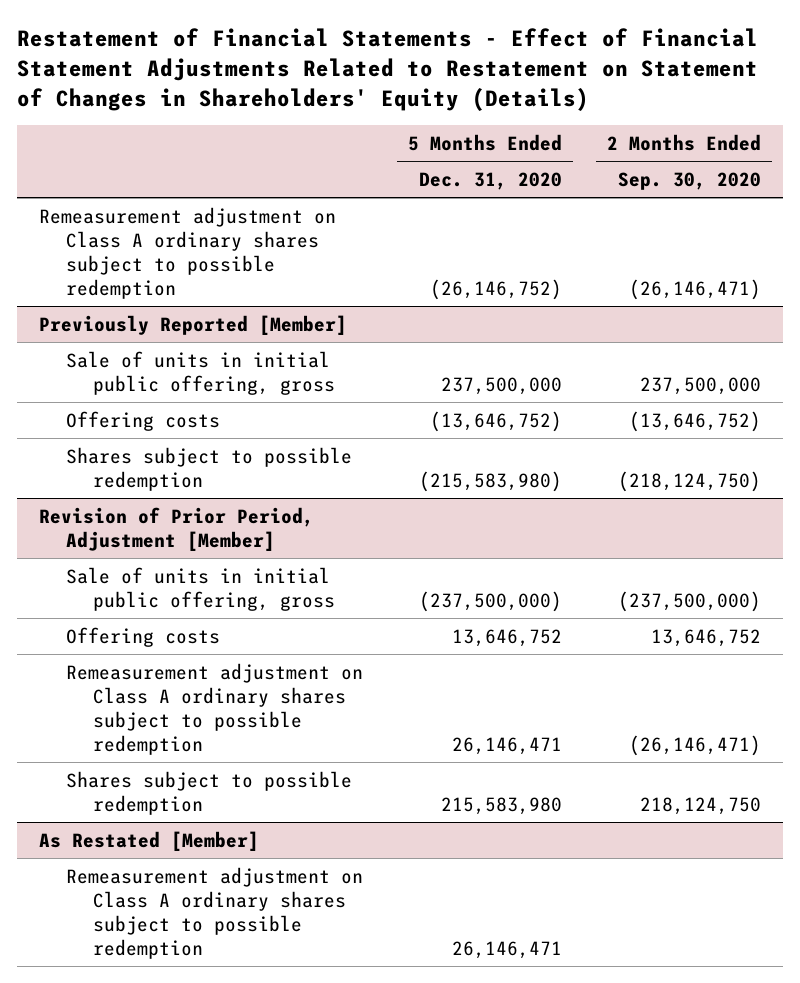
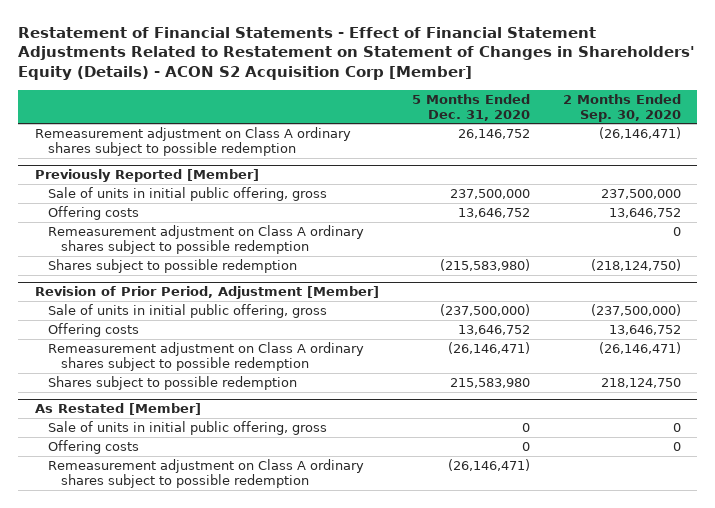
[16,28,758,112] Restatement of Financial Statements - Effect of Financial Statement Adjustments Related to Restatement on Statement of Changes in Shareholders' Equity (Details) -> [18,26,696,81] Restatement of Financial Statements - Effect of Financial Statement Adjustments Related to Restatement on Statement of Changes in Shareholders' Equity (Details) - ACON S2 Acquisition Corp [Member]
[430,278,563,300] (26,146,752) -> [457,129,530,140] 26,146,752
[430,410,563,432] (13,646,752) -> [457,208,530,219] 13,646,752
[628,410,761,432] (13,646,752) -> [608,208,681,219] 13,646,752
none -> [47,225,364,254] Remeasurement adjustment on Class A ordinary shares subject to possible redemption
[452,736,563,755] 26,146,471 -> [447,342,530,355] (26,146,471)
none -> [47,421,327,436] Sale of units in initial public offering, gross
none -> [47,440,139,455] Offering costs
[452,940,563,959] 26,146,471 -> [447,459,530,472] (26,146,471)

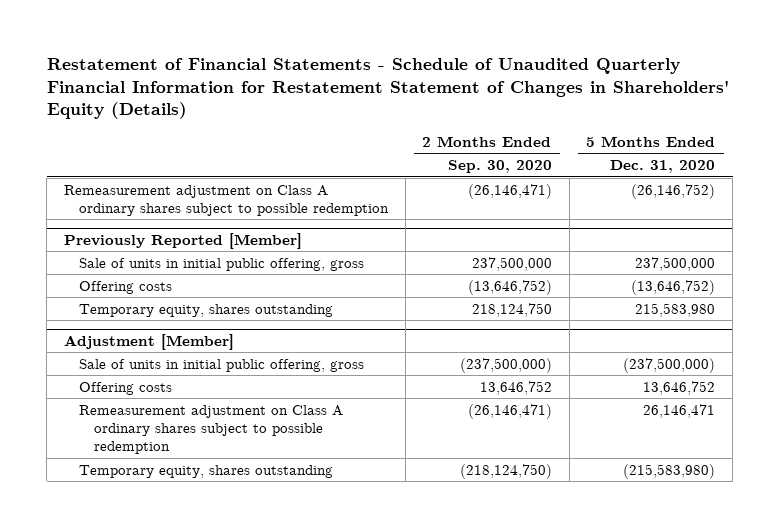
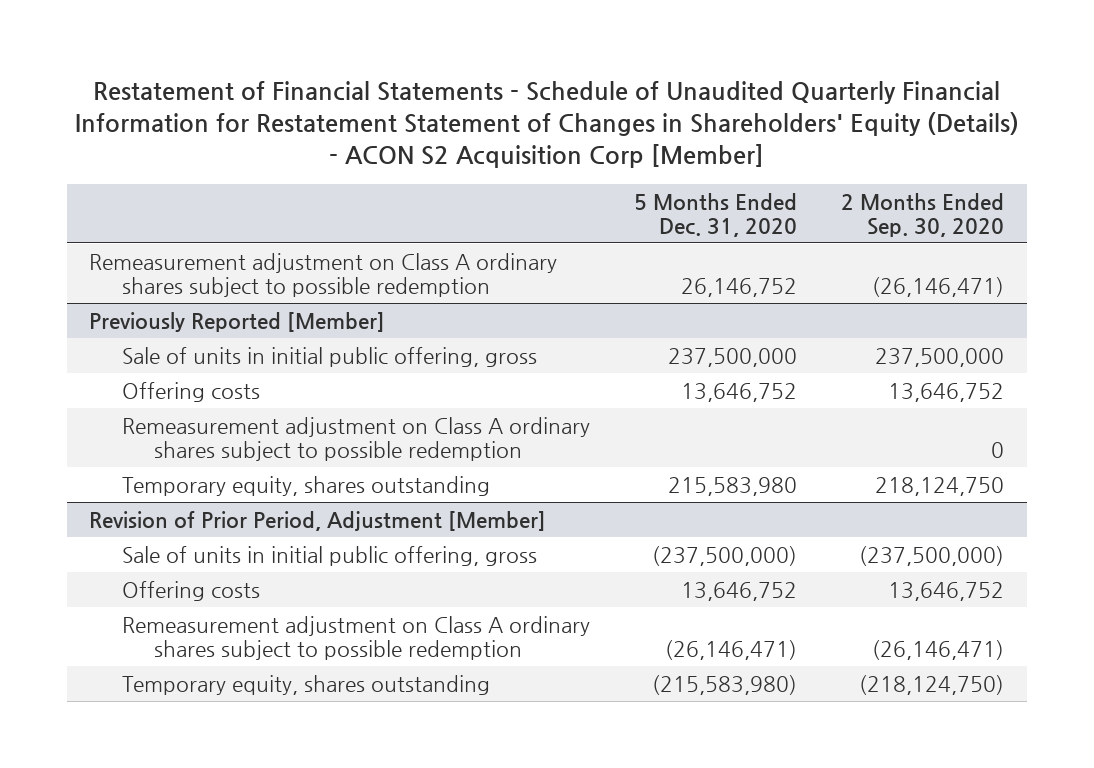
[46,57,729,120] Restatement of Financial Statements - Schedule of Unaudited Quarterly Financial Information for Restatement Statement of Changes in Shareholders' Equity (Details) -> [74,81,1019,169] Restatement of Financial Statements - Schedule of Unaudited Quarterly Financial Information for Restatement Statement of Changes in Shareholders' Equity (Details) - ACON S2 Acquisition Corp [Member]
[631,183,716,199] (26,146,752) -> [681,277,798,297] 26,146,752
[467,279,552,295] (13,646,752) -> [888,382,1005,402] 13,646,752
[631,279,716,295] (13,646,752) -> [681,382,798,402] 13,646,752
none -> [121,416,590,461] Remeasurement adjustment on Class A ordinary shares subject to possible redemption
[64,333,235,350] Adjustment [Member] -> [89,510,547,531] Revision of Prior Period, Adjustment [Member]
[643,403,716,418] 26,146,471 -> [665,639,798,660] (26,146,471)

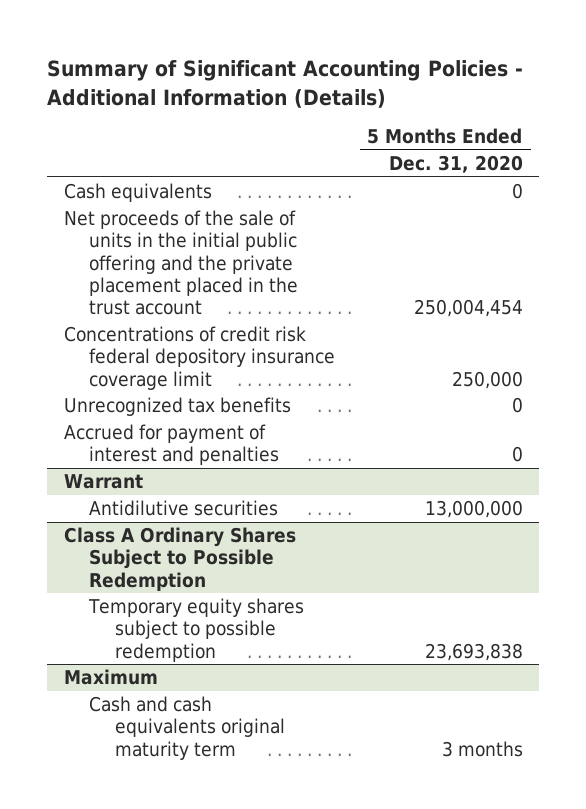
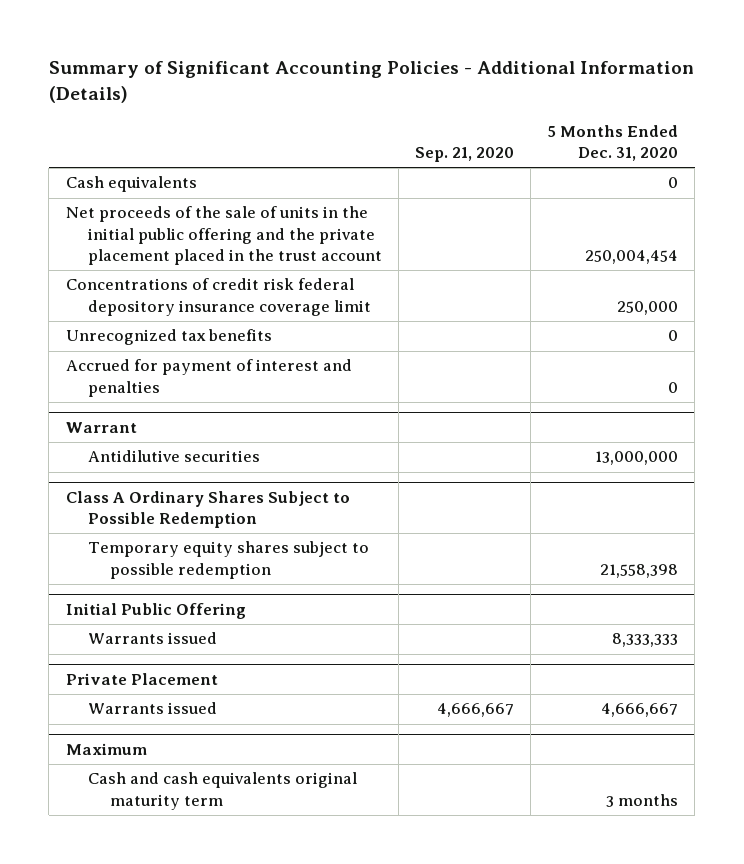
none -> [414,147,514,163] Sep. 21, 2020
[424,642,523,661] 23,693,838 -> [600,563,679,578] 21,558,398
none -> [65,603,246,620] Initial Public Offering
none -> [87,632,217,645] Warrants issued
none -> [65,673,218,686] Private Placement
none -> [87,702,217,715] Warrants issued

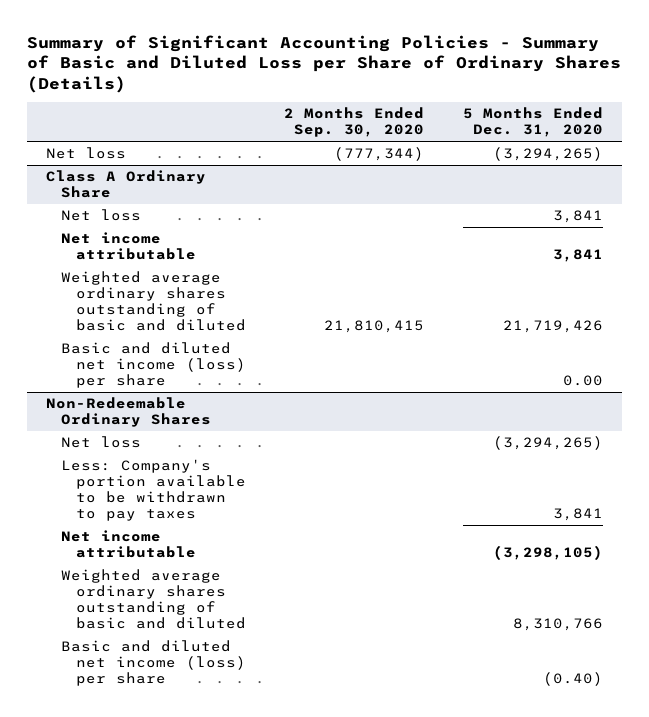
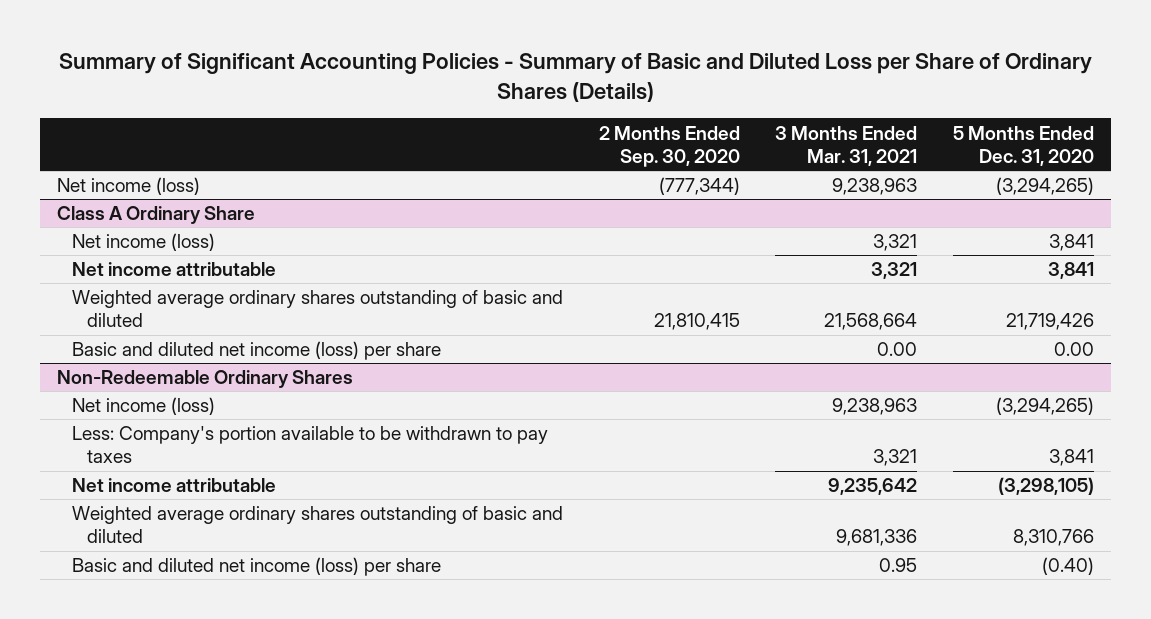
none -> [775,125,918,166] 3 Months Ended Mar. 31, 2021
[46,147,127,160] Net loss -> [57,177,201,196] Net income (loss)
[61,209,142,222] Net loss -> [72,233,216,252] Net income (loss)
[61,436,142,449] Net loss -> [72,397,216,416] Net income (loss)

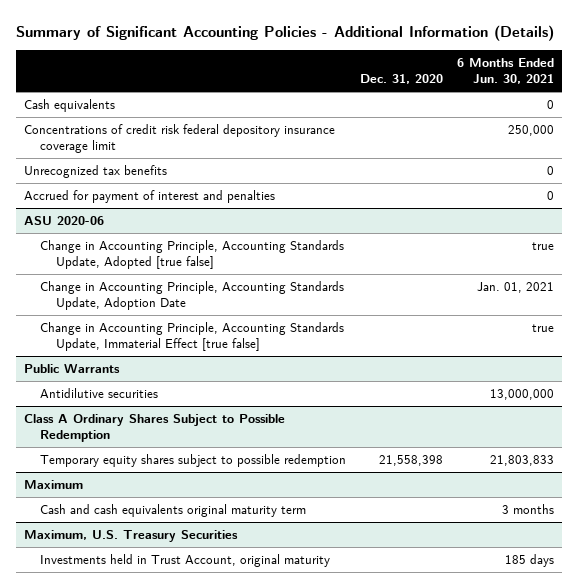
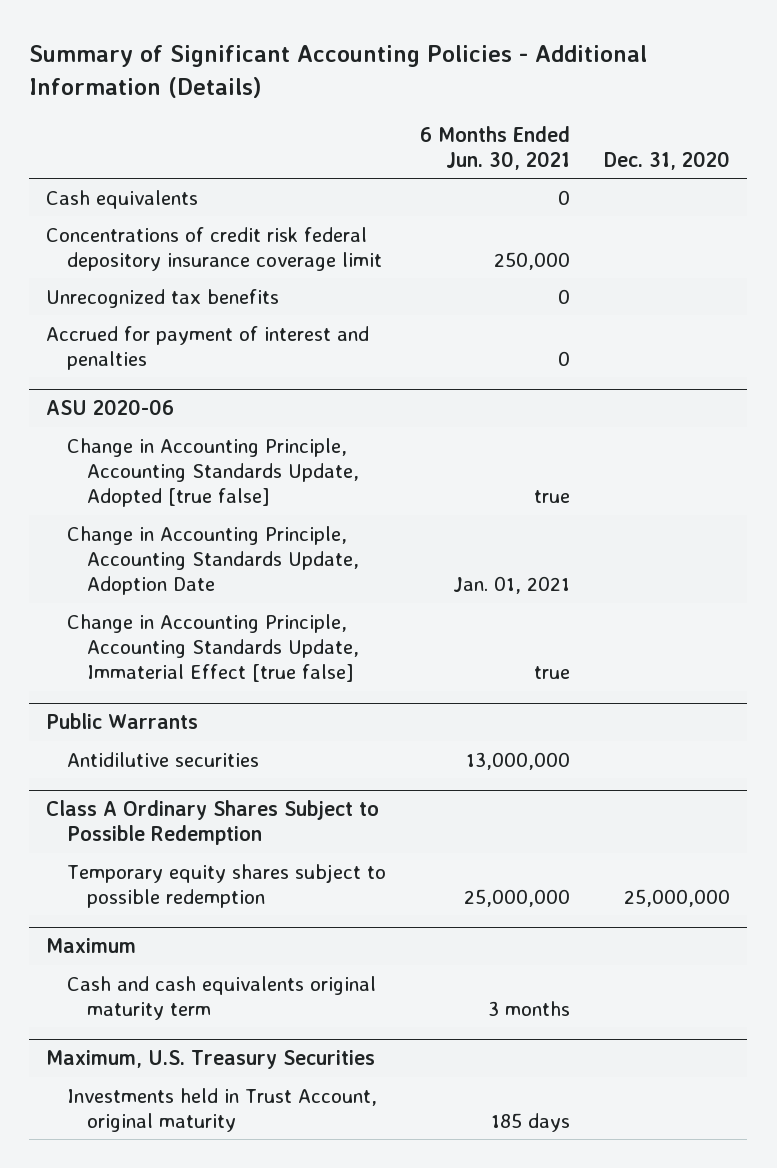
[379,455,444,467] 21,558,398 -> [624,888,731,907] 25,000,000
[490,455,555,467] 21,803,833 -> [463,888,570,907] 25,000,000

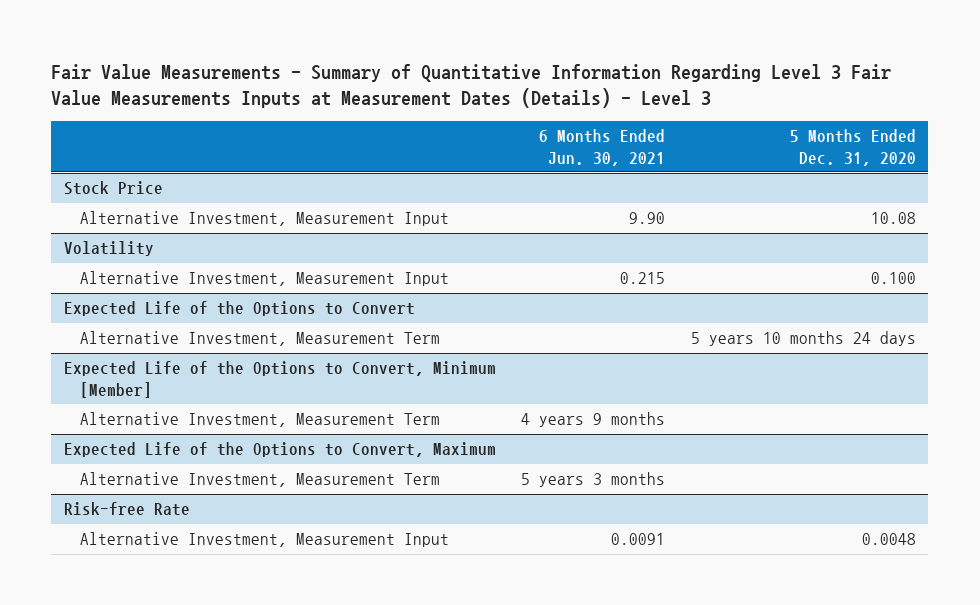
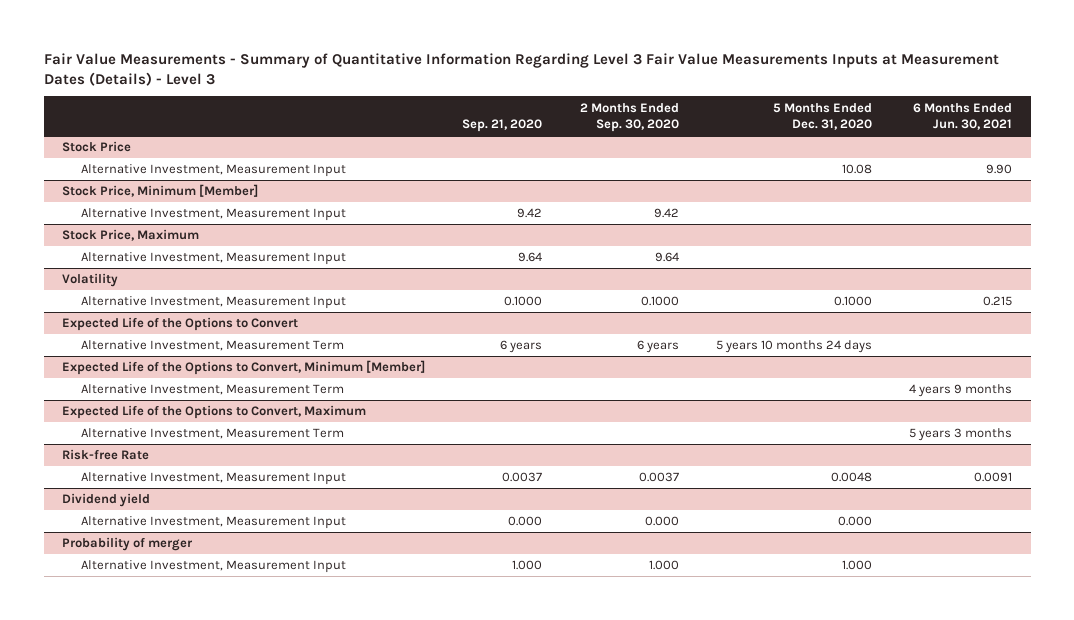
none -> [462,119,543,133] Sep. 21, 2020
none -> [579,102,679,133] 2 Months Ended Sep. 30, 2020
none -> [62,184,259,198] Stock Price, Minimum [Member]
none -> [80,208,346,222] Alternative Investment, Measurement Input
none -> [62,229,200,242] Stock Price, Maximum
none -> [80,252,346,266] Alternative Investment, Measurement Input
[870,272,916,285] 0.100 -> [833,296,872,307] 0.1000
none -> [62,493,151,508] Dividend yield
none -> [80,516,346,530] Alternative Investment, Measurement Input
none -> [62,537,194,552] Probability of merger
none -> [80,560,346,574] Alternative Investment, Measurement Input

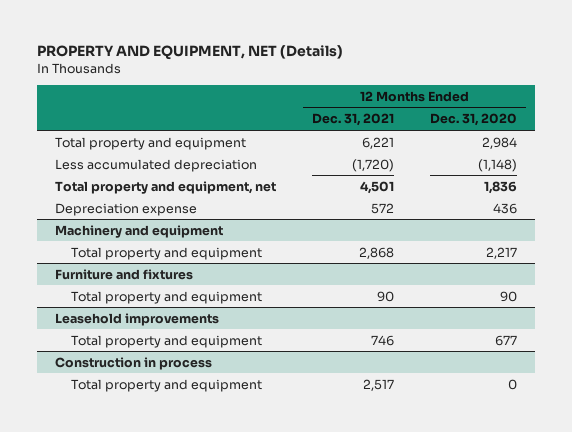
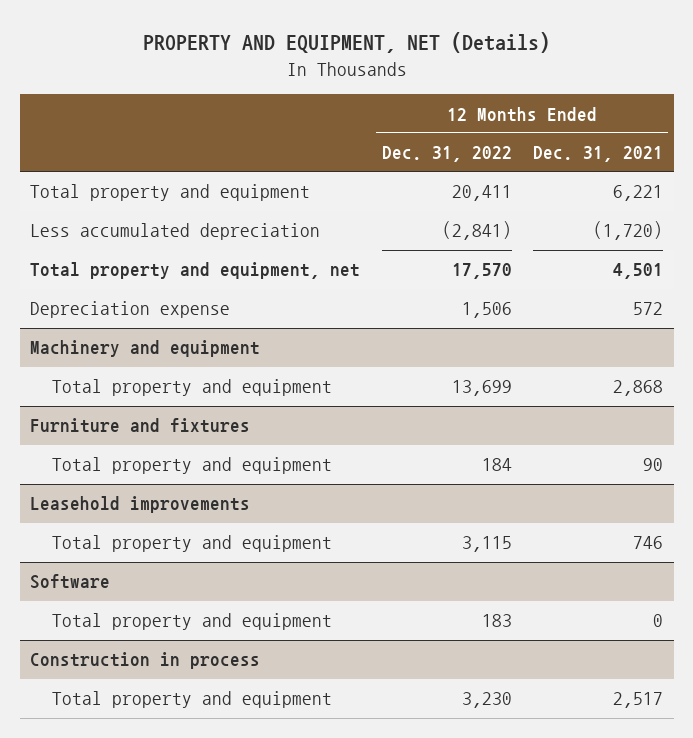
[429,113,517,127] Dec. 31, 2020 -> none
none -> [381,146,512,163] Dec. 31, 2022
none -> [30,574,111,590] Software
none -> [52,613,333,631] Total property and equipment

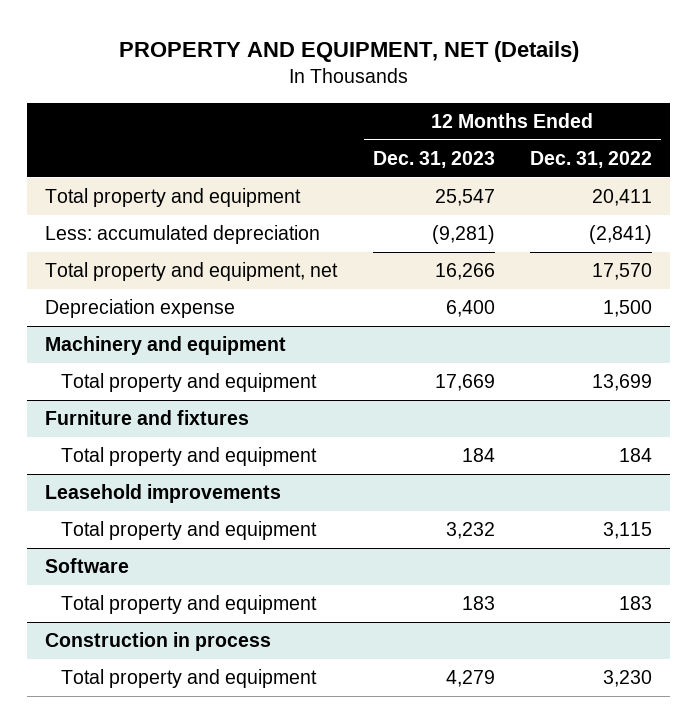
[532,146,663,163] Dec. 31, 2021 -> none
none -> [372,150,495,168] Dec. 31, 2023
[30,223,321,241] Less accumulated depreciation -> [45,225,321,245] Less: accumulated depreciation
[461,302,512,319] 1,506 -> [603,300,653,318] 1,500

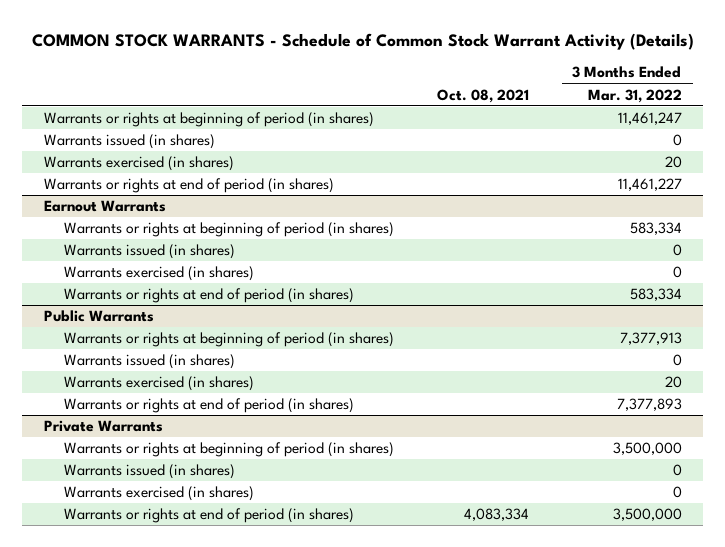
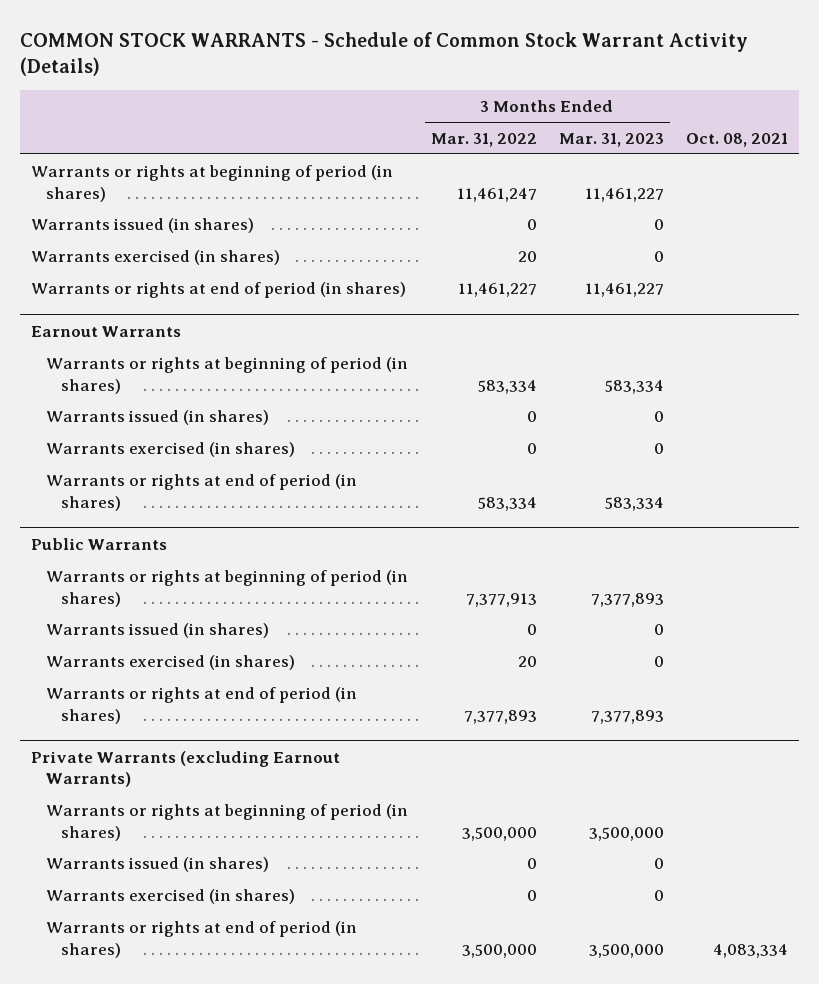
none -> [558,132,664,147] Mar. 31, 2023
[43,420,163,433] Private Warrants -> [31,750,341,788] Private Warrants (excluding Earnout Warrants)

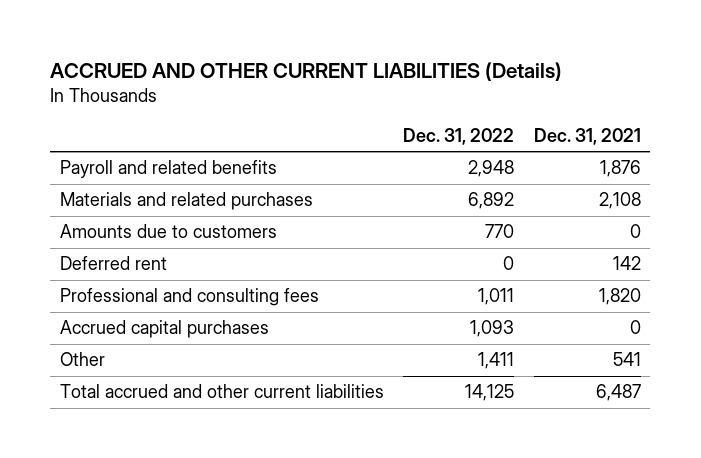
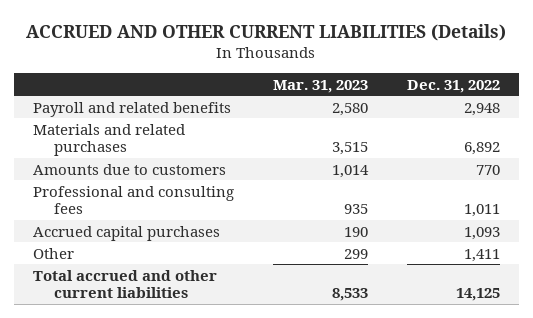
[533,128,641,146] Dec. 31, 2021 -> none
none -> [272,79,368,93] Mar. 31, 2023
[59,256,167,271] Deferred rent -> none

